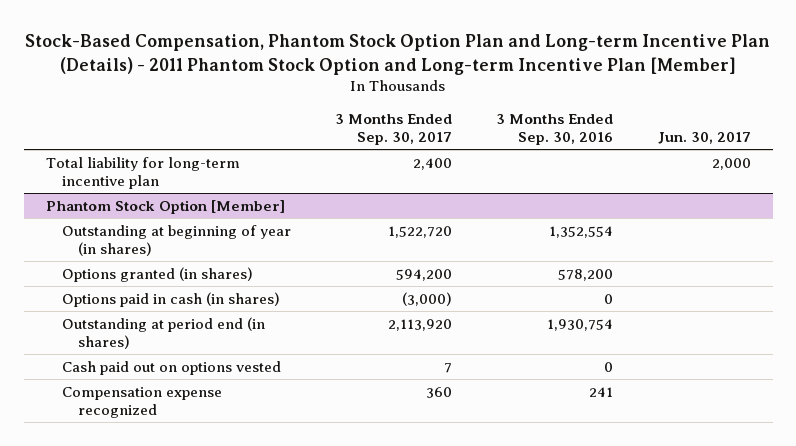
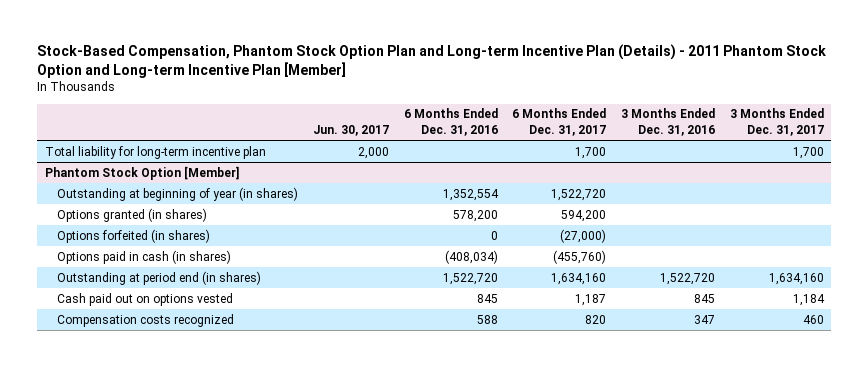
[335,113,453,145] 3 Months Ended Sep. 30, 2017 -> none
[496,113,614,145] 3 Months Ended Sep. 30, 2016 -> none
none -> [403,108,498,136] 6 Months Ended Dec. 31, 2016
none -> [512,108,607,136] 6 Months Ended Dec. 31, 2017
none -> [621,108,716,136] 3 Months Ended Dec. 31, 2016
none -> [729,108,824,136] 3 Months Ended Dec. 31, 2017
none -> [57,228,211,243] Options forfeited (in shares)
[61,386,222,418] Compensation expense recognized -> [57,313,235,327] Compensation costs recognized

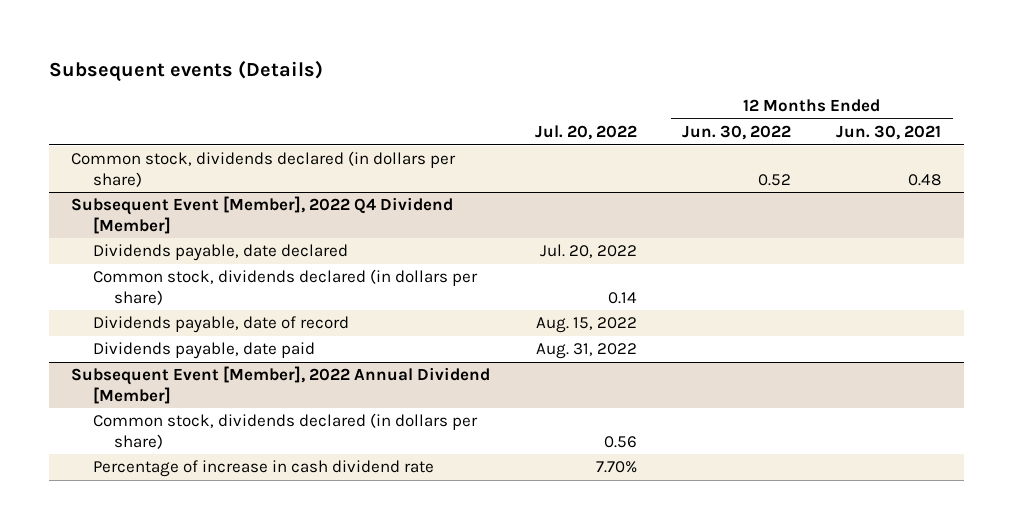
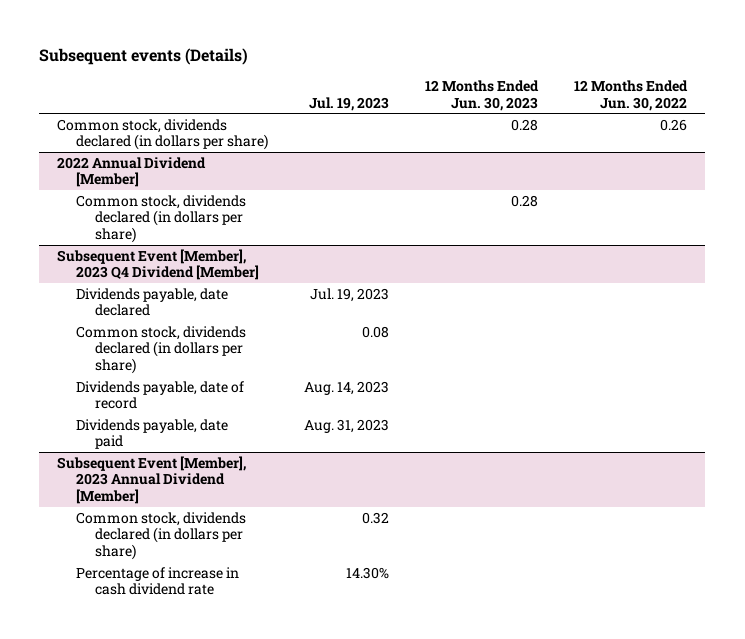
[535,125,638,141] Jul. 20, 2022 -> none
[836,125,942,141] Jun. 30, 2021 -> none
none -> [309,96,390,111] Jul. 19, 2023
none -> [425,79,540,111] 12 Months Ended Jun. 30, 2023
[758,173,792,186] 0.52 -> [660,118,688,131] 0.26
none -> [57,156,207,188] 2022 Annual Dividend [Member]
none -> [76,194,247,244] Common stock, dividends declared (in dollars per share)
[71,196,454,234] Subsequent Event [Member], 2022 Q4 Dividend [Member] -> [57,248,260,281] Subsequent Event [Member], 2023 Q4 Dividend [Member]
[71,366,491,404] Subsequent Event [Member], 2022 Annual Dividend [Member] -> [57,455,247,505] Subsequent Event [Member], 2023 Annual Dividend [Member]

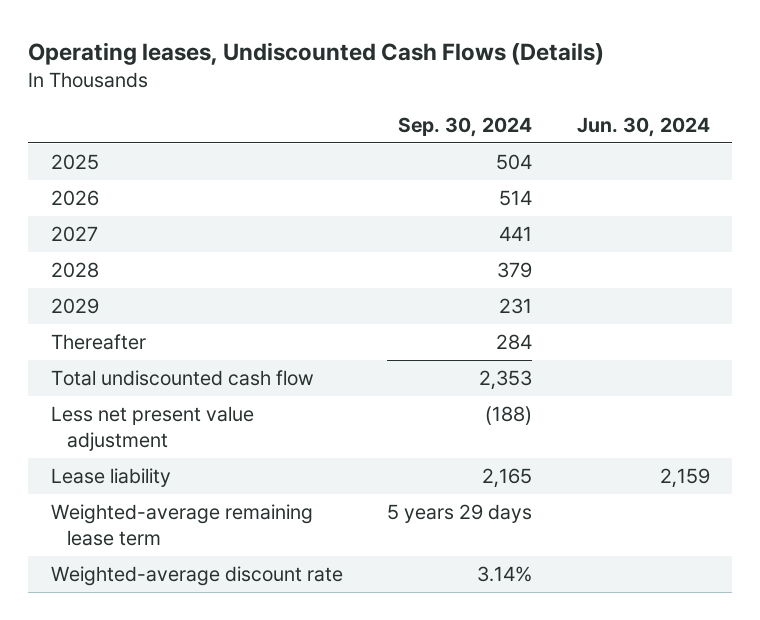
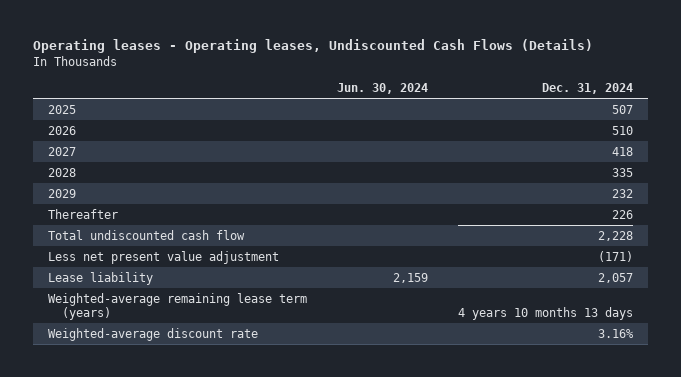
[28,41,605,65] Operating leases, Undiscounted Cash Flows (Details) -> [32,39,593,54] Operating leases - Operating leases, Undiscounted Cash Flows (Details)
[398,117,533,138] Sep. 30, 2024 -> none
none -> [542,82,634,94] Dec. 31, 2024
[50,504,313,546] Weighted-average remaining lease term -> [47,292,307,320] Weighted-average remaining lease term (years)

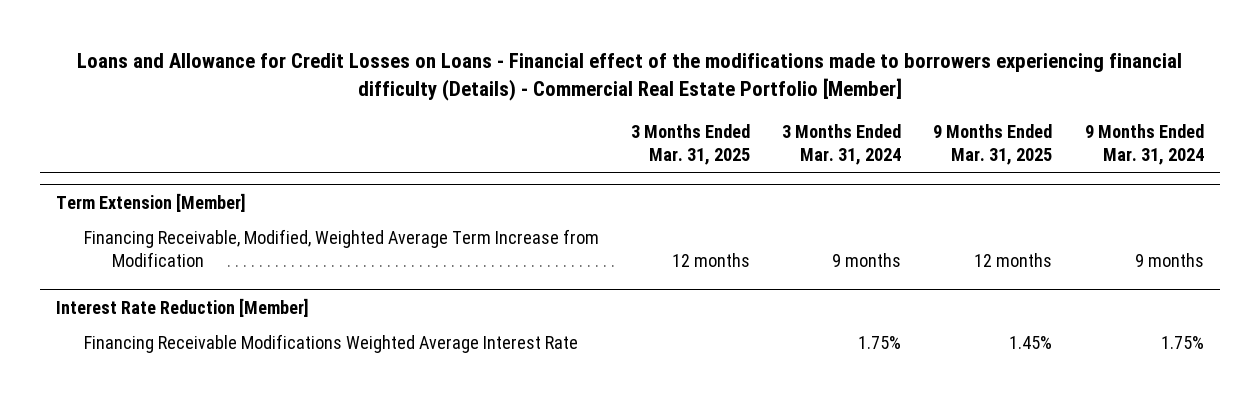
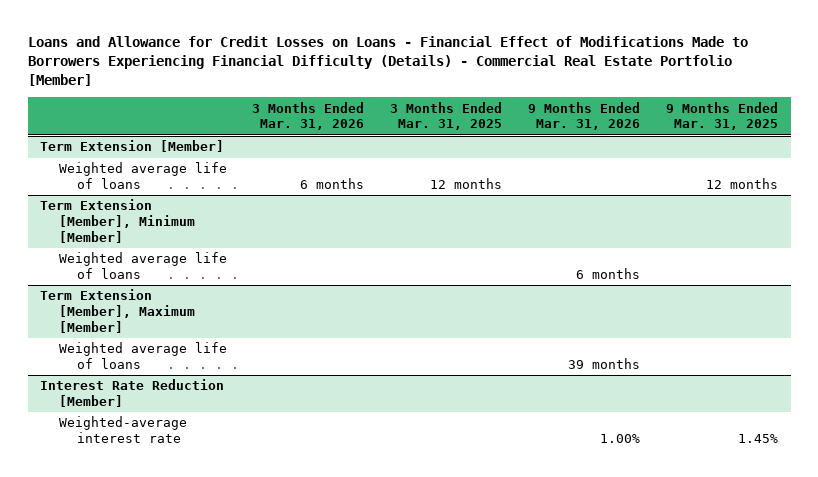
[76,52,1182,101] Loans and Allowance for Credit Losses on Loans - Financial effect of the modifications made to borrowers experiencing financial difficulty (Details) - Commercial Real Estate Portfolio [Member] -> [27,35,748,86] Loans and Allowance for Credit Losses on Loans - Financial Effect of Modifications Made to Borrowers Experiencing Financial Difficulty (Details) - Commercial Real Estate Portfolio [Member]
[782,123,902,165] 3 Months Ended Mar. 31, 2024 -> none
[1084,123,1204,165] 9 Months Ended Mar. 31, 2024 -> none
none -> [252,101,365,131] 3 Months Ended Mar. 31, 2026
none -> [527,101,640,131] 9 Months Ended Mar. 31, 2026
[84,229,600,268] Financing Receivable, Modified, Weighted Average Term Increase from Modification -> [58,162,227,190] Weighted average life of loans
none -> [40,199,195,243] Term Extension [Member], Minimum [Member]
none -> [58,252,227,280] Weighted average life of loans
none -> [40,289,195,333] Term Extension [Member], Maximum [Member]
none -> [58,342,227,370] Weighted average life of loans
[84,334,579,354] Financing Receivable Modifications Weighted Average Interest Rate -> [58,416,187,444] Weighted-average interest rate

